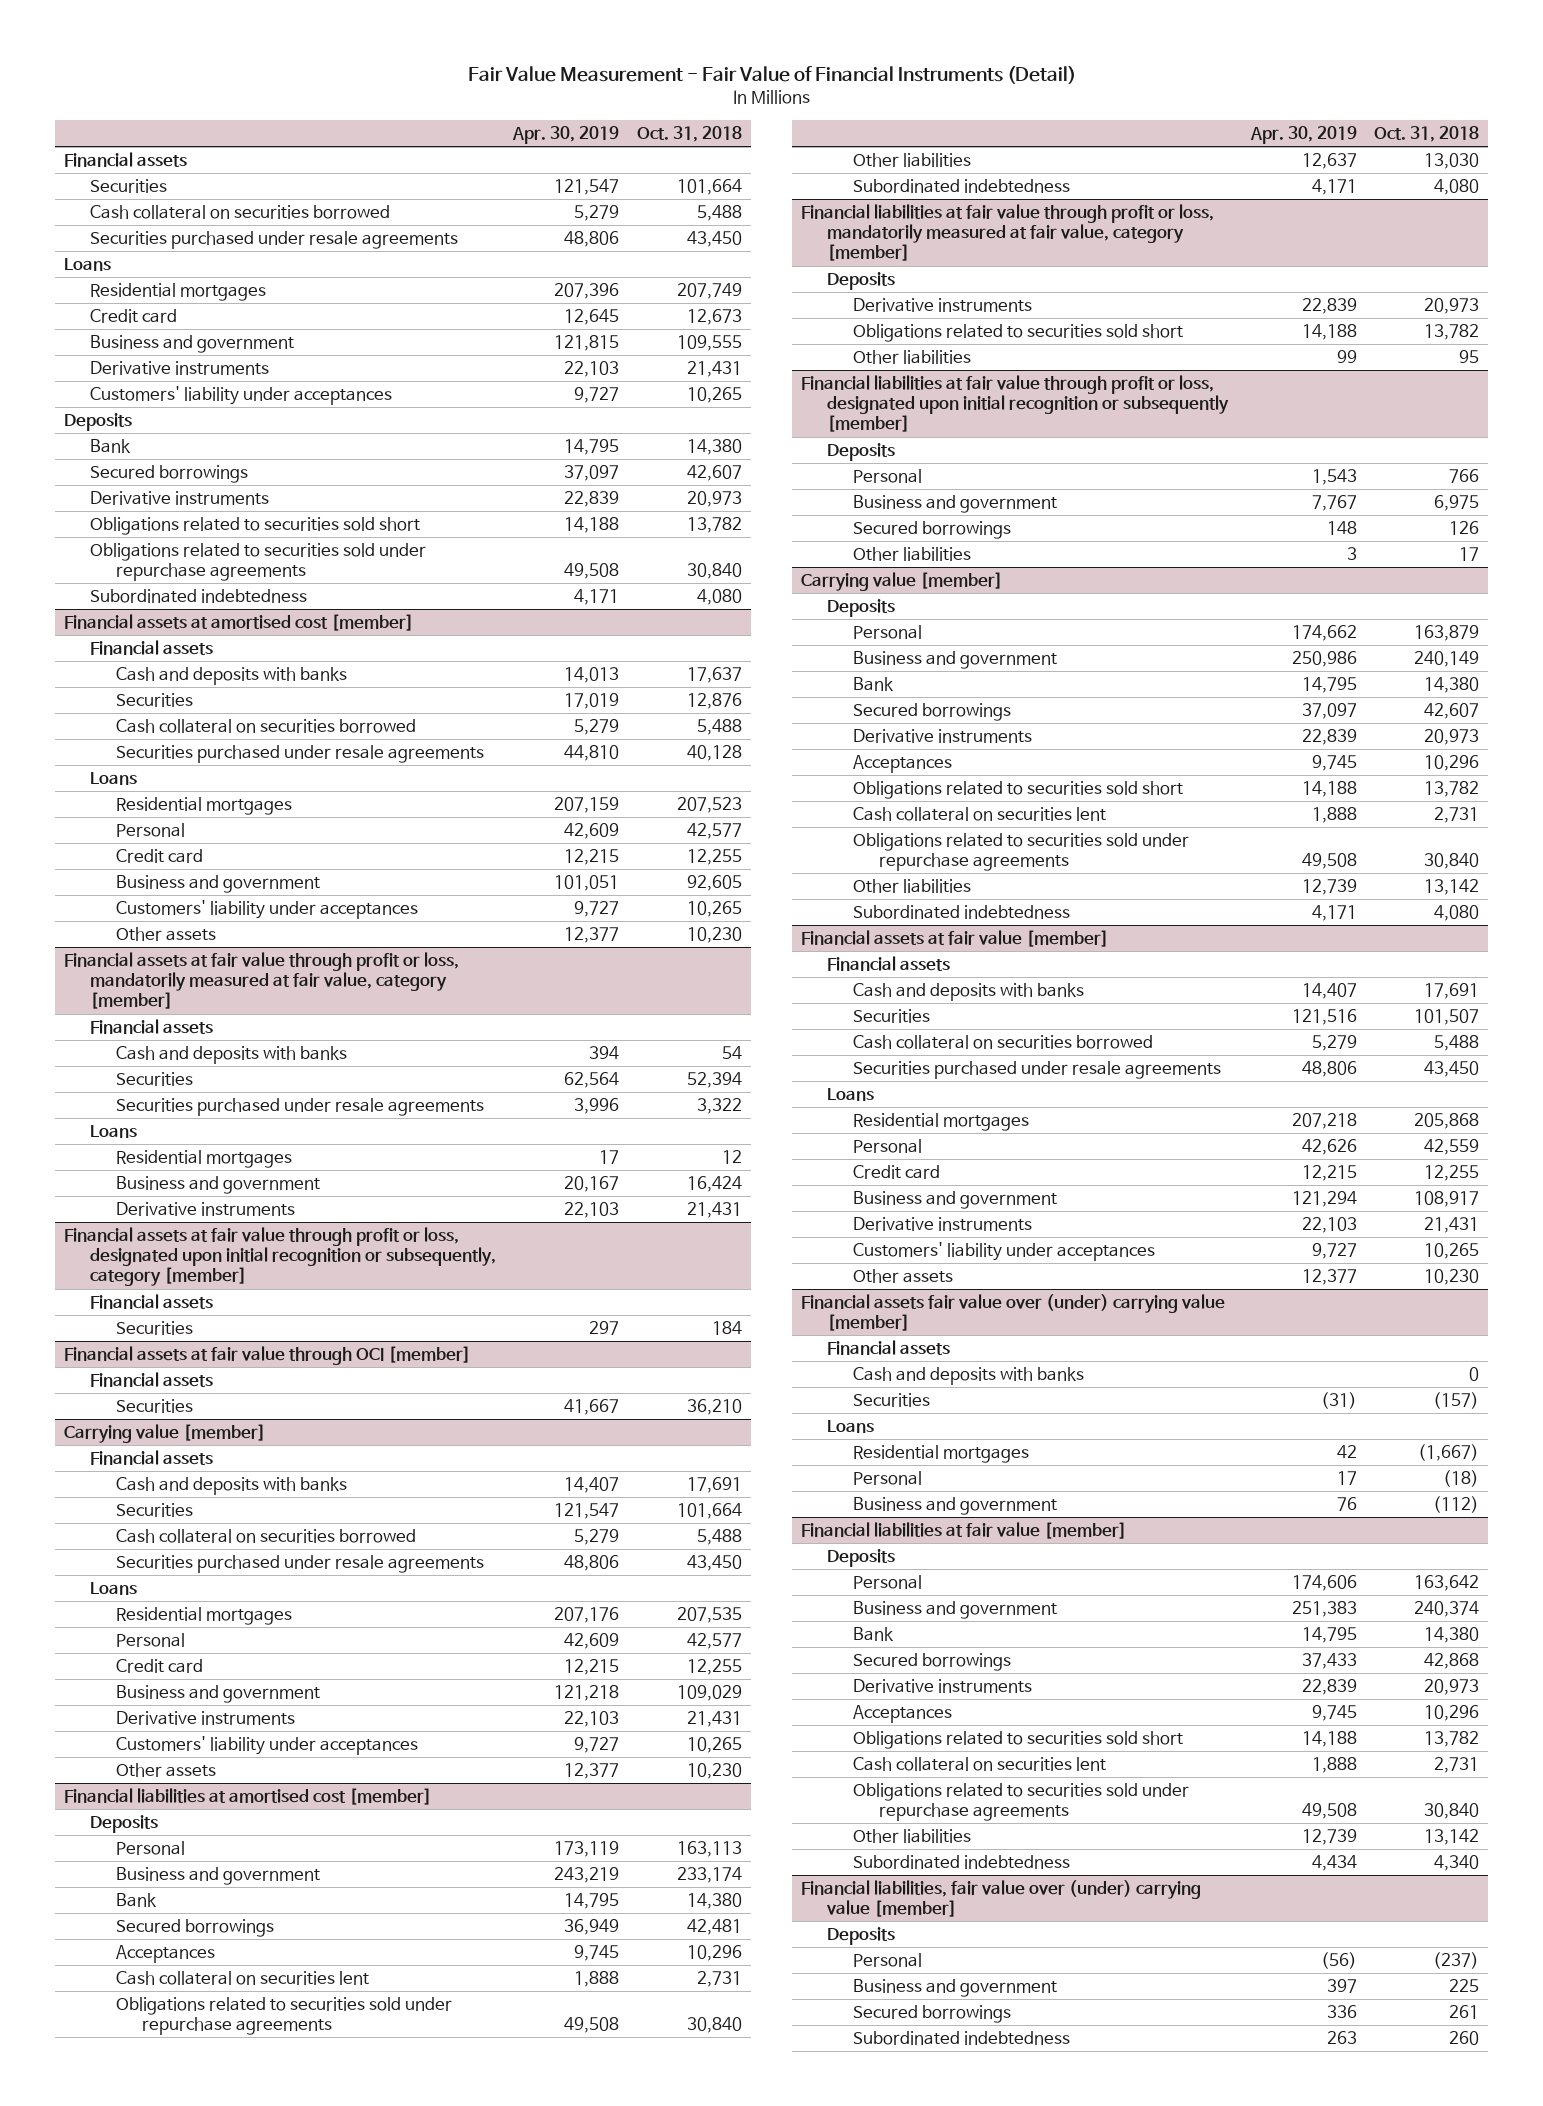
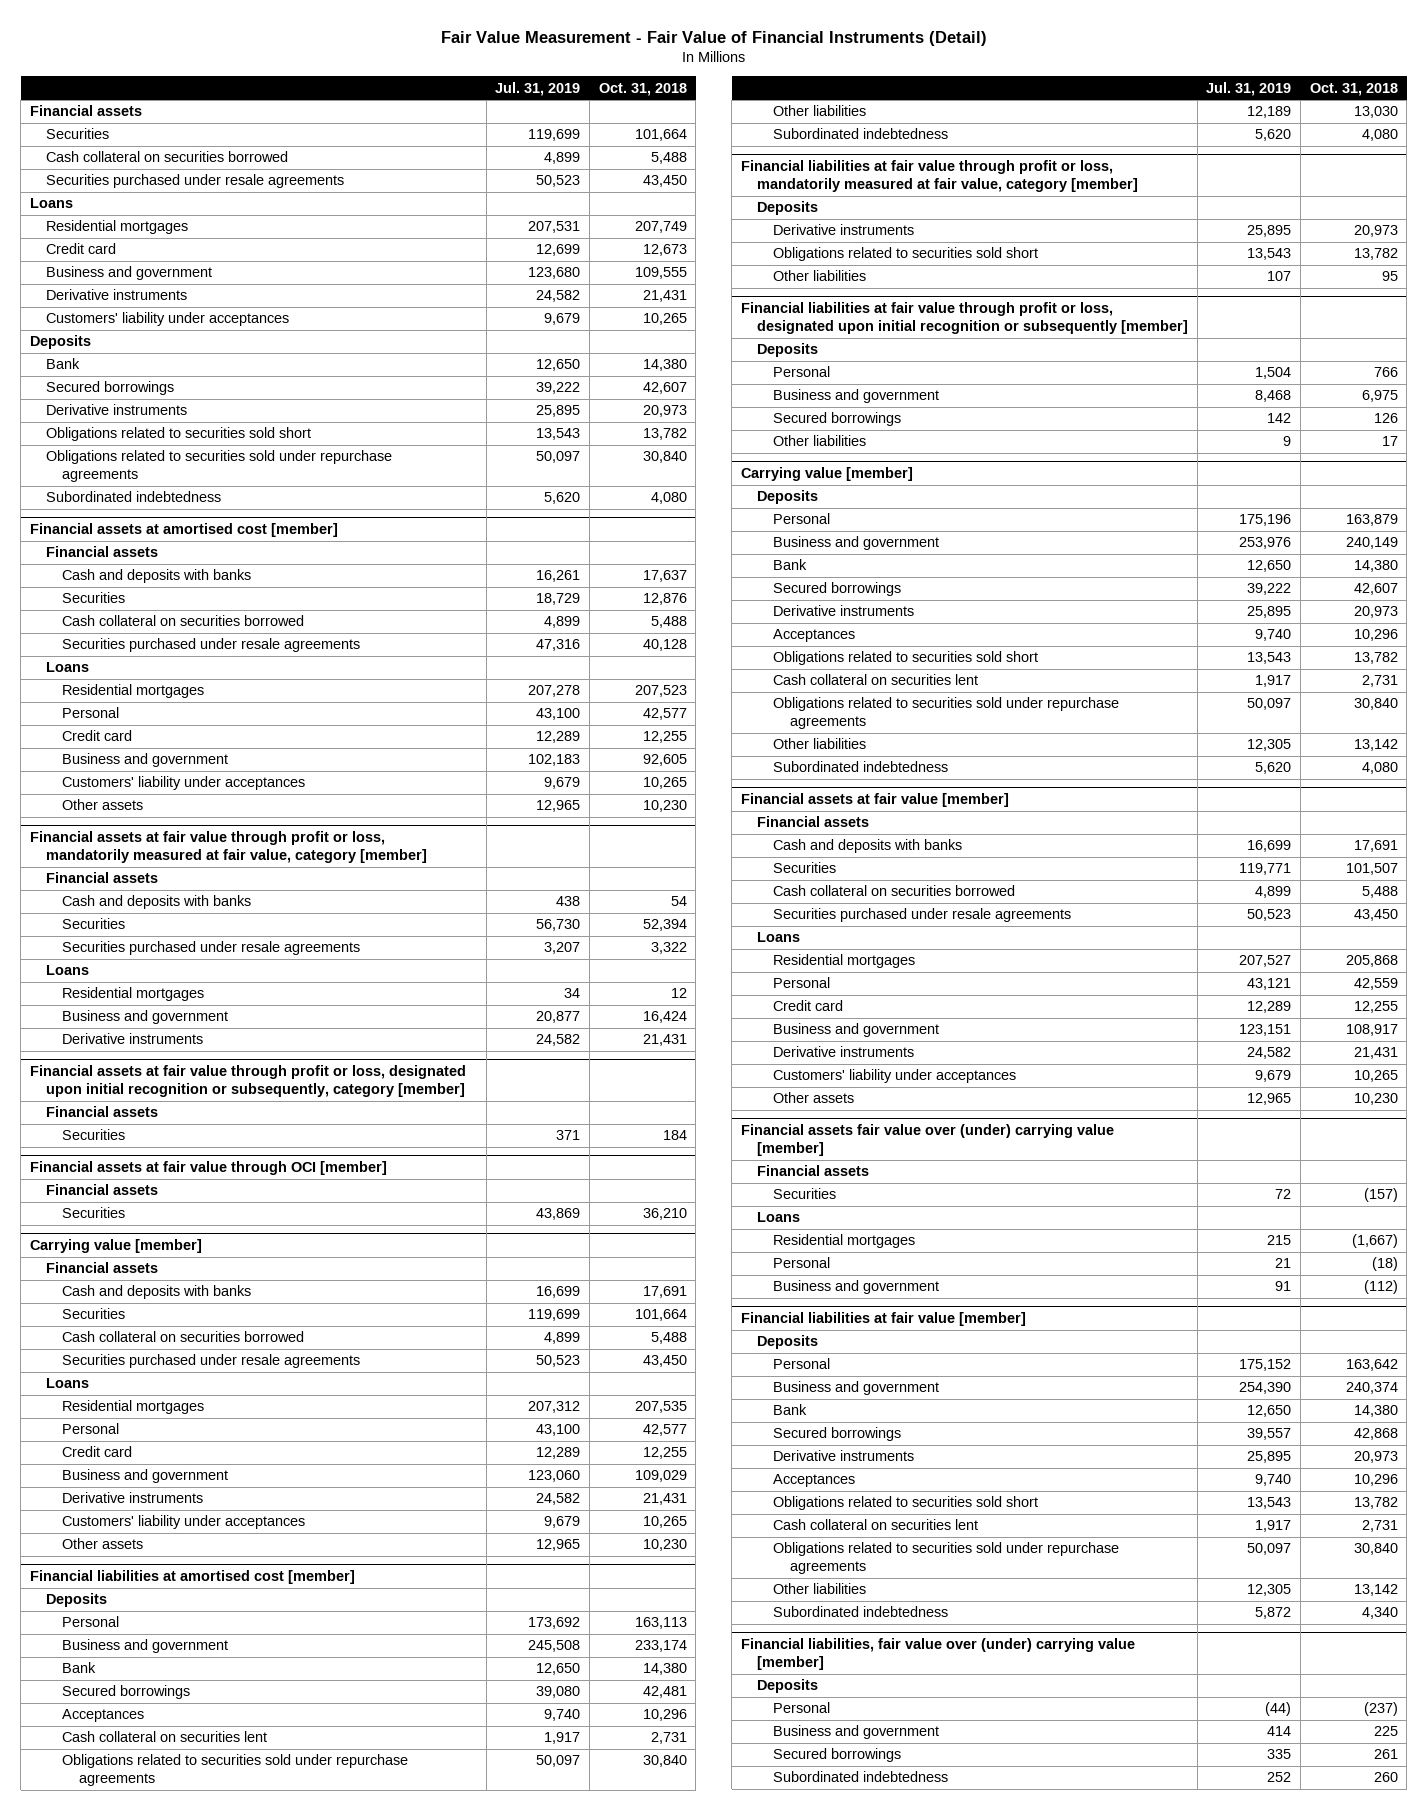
[512,126,620,145] Apr. 30, 2019 -> none
none -> [495,81,581,96] Jul. 31, 2019
[853,1367,1085,1386] Cash and deposits with banks -> none

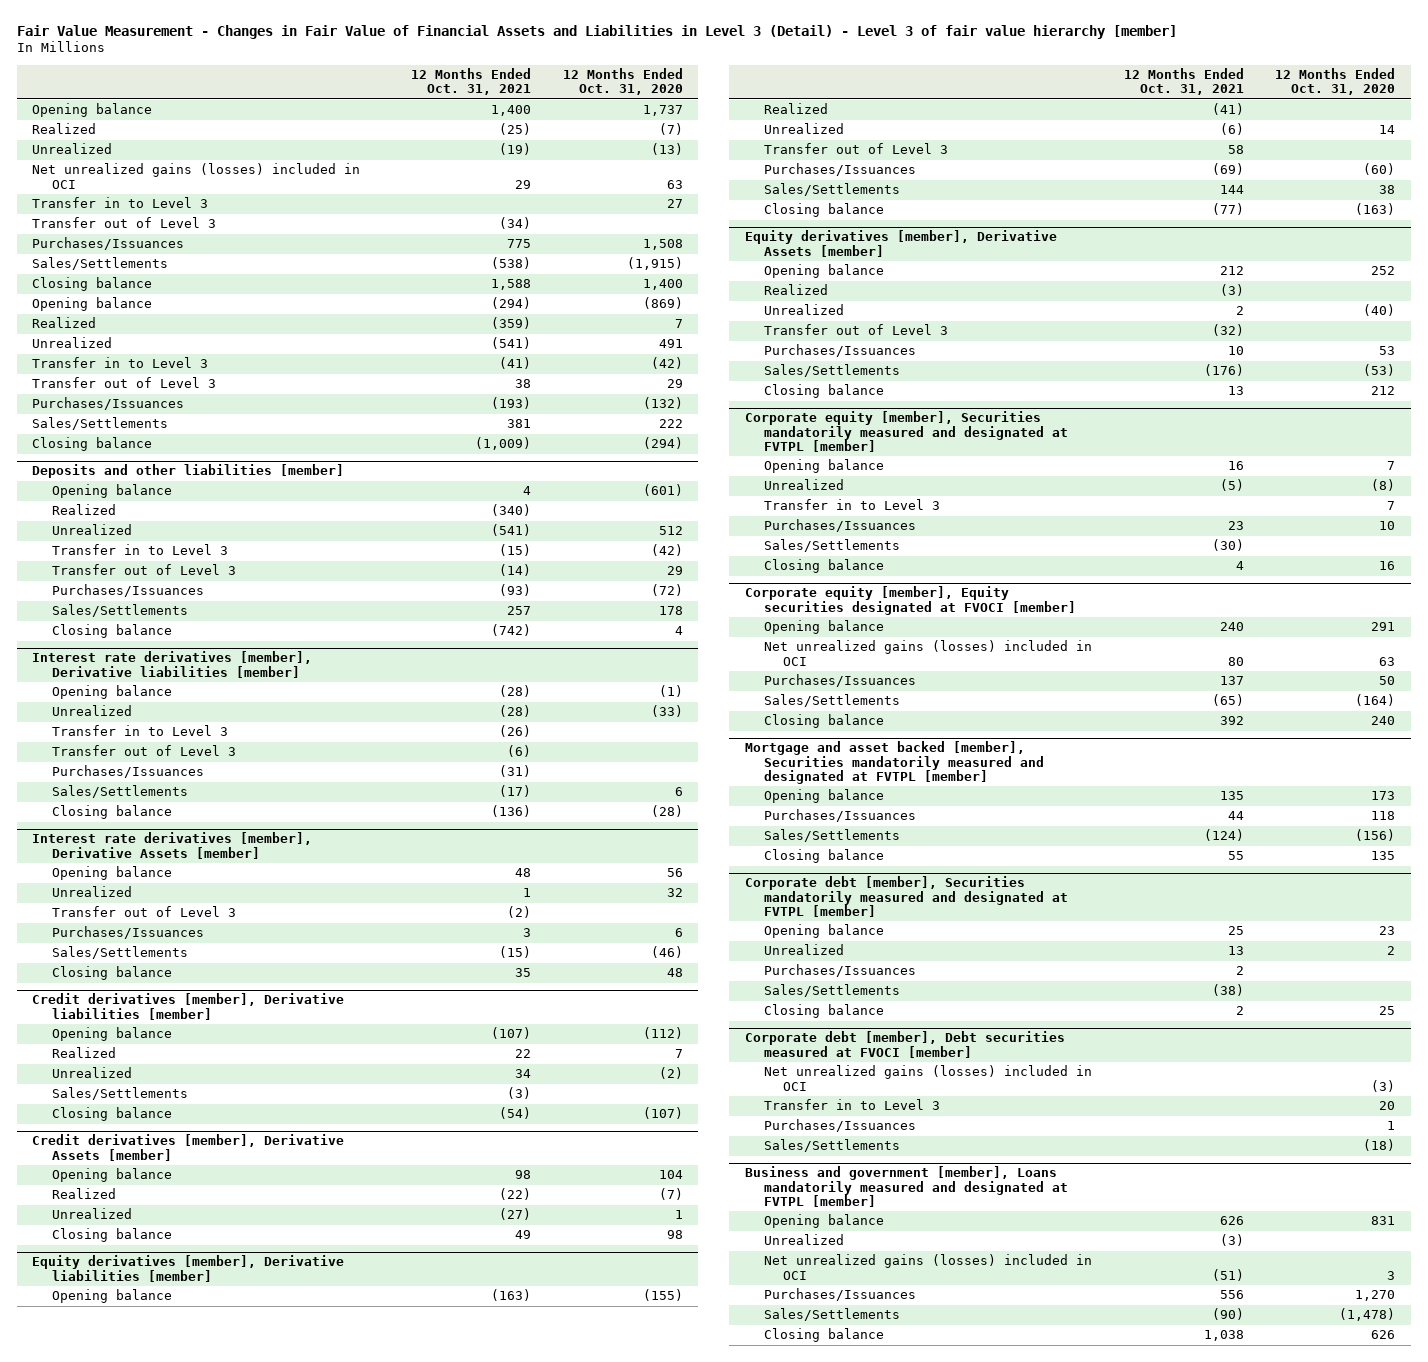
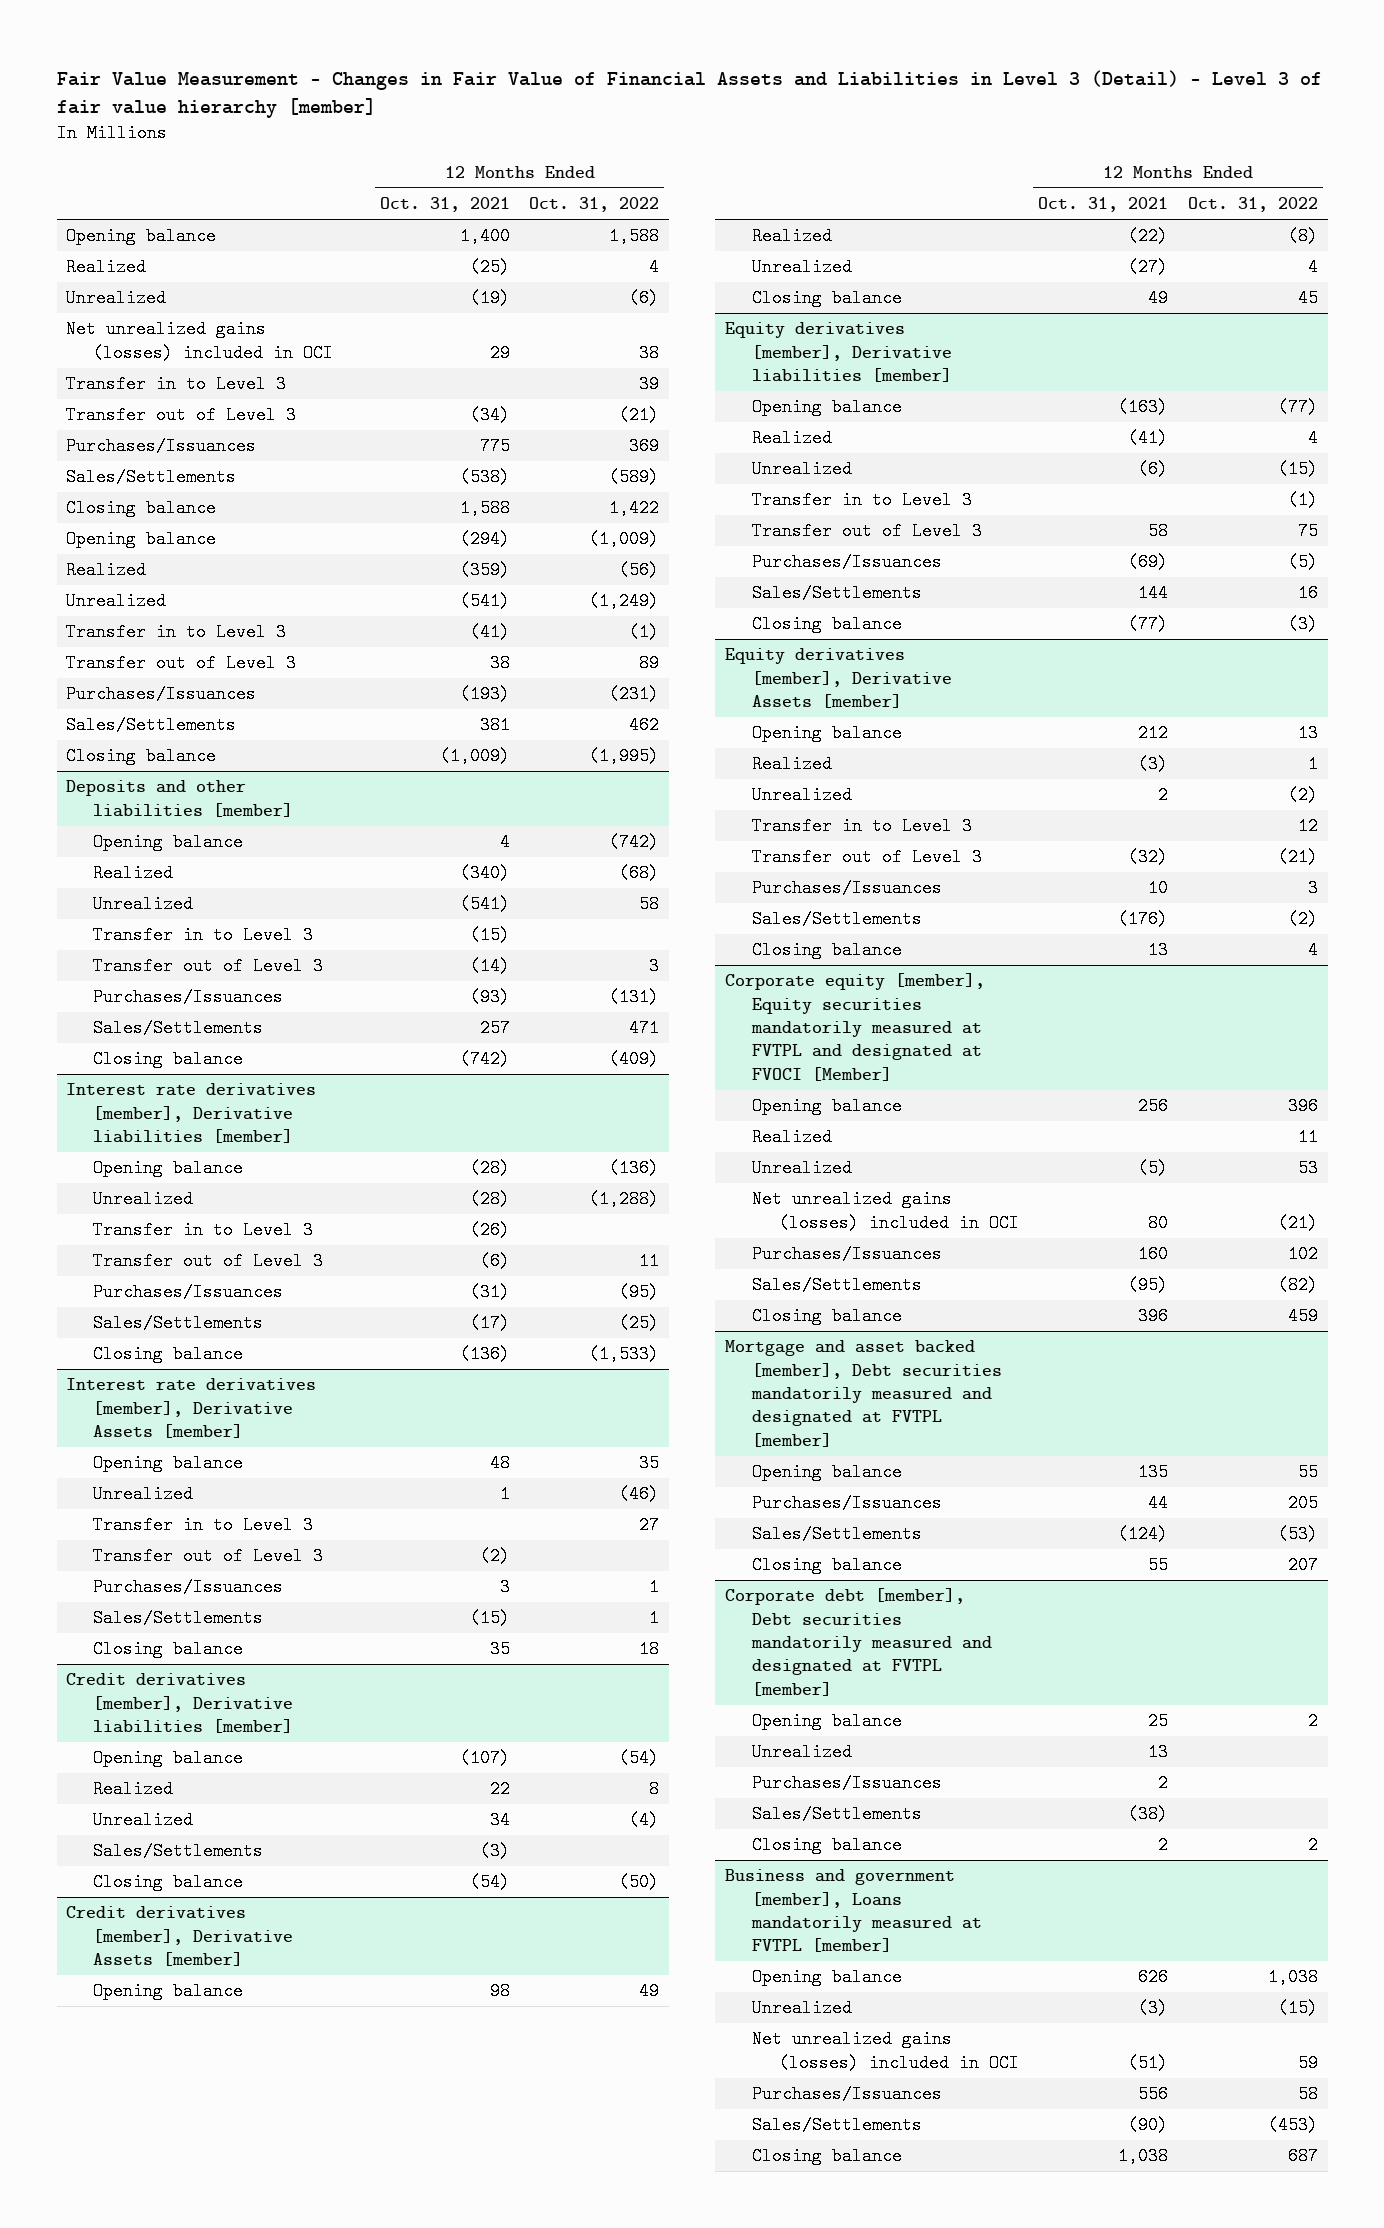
[562,68,683,96] 12 Months Ended Oct. 31, 2020 -> none
none -> [529,196,660,212] Oct. 31, 2022
none -> [93,1516,314,1535] Transfer in to Level 3
none -> [751,491,972,510] Transfer in to Level 3
none -> [751,817,972,836] Transfer in to Level 3
[744,411,1069,453] Corporate equity [member], Securities mandatorily measured and designated at FVTPL [member] -> [724,973,985,1081] Corporate equity [member], Equity securities mandatorily measured at FVTPL and designated at FVOCI [Member]
[1227,461,1244,471] 16 -> [1138,1097,1169,1116] 256
none -> [751,1128,832,1147] Realized
[764,499,941,511] Transfer in to Level 3 -> none
[764,519,917,533] Purchases/Issuances -> none
[764,539,901,553] Sales/Settlements -> none
[764,559,885,574] Closing balance -> none
[744,586,1077,615] Corporate equity [member], Equity securities designated at FVOCI [member] -> none
[764,620,885,635] Opening balance -> none
[1219,676,1244,686] 137 -> [1138,1245,1169,1264] 160
[1211,694,1244,707] (65) -> [1128,1276,1169,1295] (95)
[1219,716,1244,726] 392 -> [1138,1307,1169,1326] 396
[744,741,1045,785] Mortgage and asset backed [member], Securities mandatorily measured and designated at FVTPL [member] -> [724,1340,1002,1447] Mortgage and asset backed [member], Debt securities mandatorily measured and designated at FVTPL [member]
[744,876,1069,918] Corporate debt [member], Securities mandatorily measured and designated at FVTPL [member] -> [724,1588,992,1696] Corporate debt [member], Debt securities mandatorily measured and designated at FVTPL [member]
[744,1031,1065,1058] Corporate debt [member], Debt securities measured at FVOCI [member] -> none
[764,1065,1093,1091] Net unrealized gains (losses) included in OCI -> none
[764,1099,941,1111] Transfer in to Level 3 -> none
[764,1119,917,1133] Purchases/Issuances -> none
[764,1139,901,1153] Sales/Settlements -> none
[744,1166,1069,1208] Business and government [member], Loans mandatorily measured and designated at FVTPL [member] -> [724,1869,982,1953] Business and government [member], Loans mandatorily measured at FVTPL [member]

